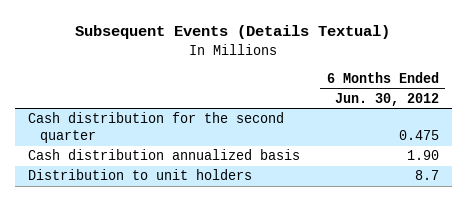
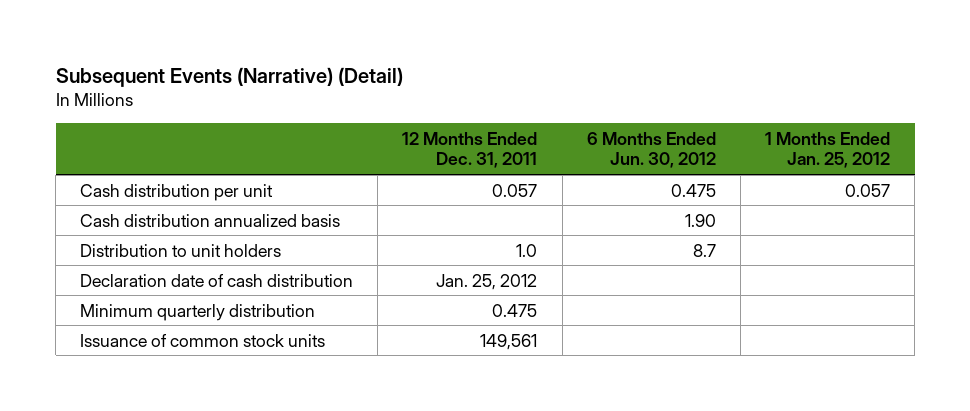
[75,25,391,40] Subsequent Events (Details Textual) -> [55,66,403,87] Subsequent Events (Narrative) (Detail)
none -> [402,131,538,169] 12 Months Ended Dec. 31, 2011
none -> [764,131,890,169] 1 Months Ended Jan. 25, 2012
[28,112,285,144] Cash distribution for the second quarter -> [80,183,274,201] Cash distribution per unit
none -> [80,273,354,287] Declaration date of cash distribution
none -> [80,303,316,321] Minimum quarterly distribution
none -> [80,333,326,347] Issuance of common stock units

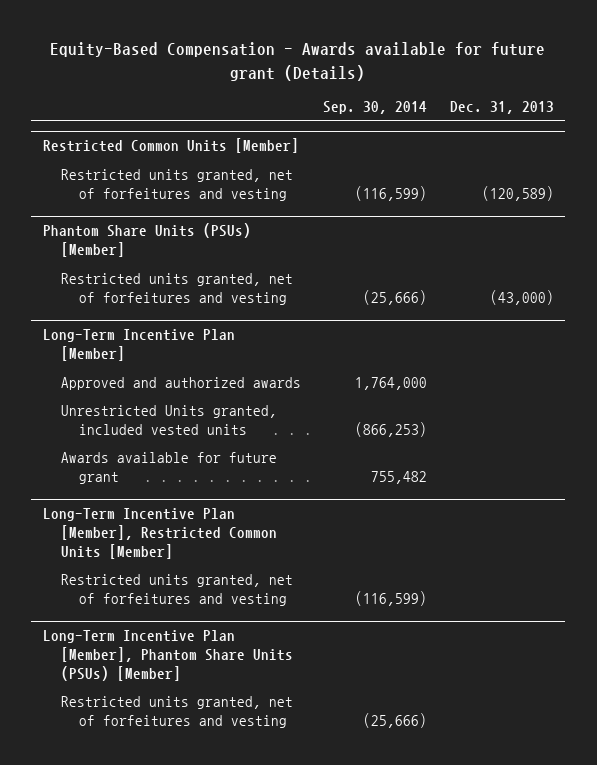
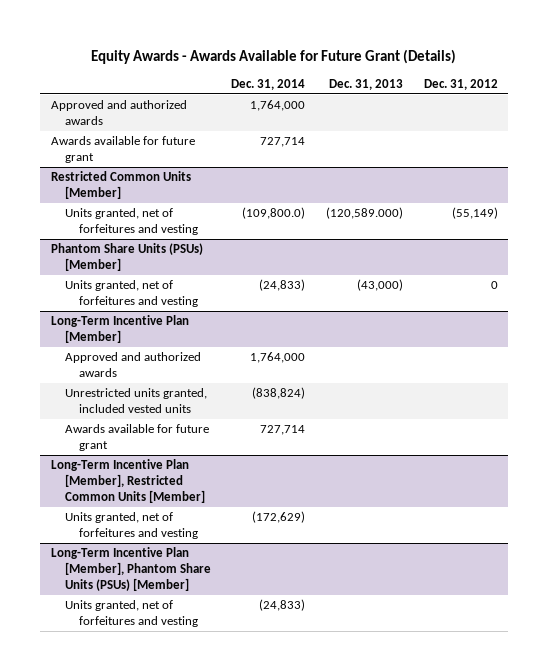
[50,42,546,81] Equity-Based Compensation - Awards available for future grant (Details) -> [91,48,457,64] Equity Awards - Awards Available for Future Grant (Details)
[323,101,428,115] Sep. 30, 2014 -> none
none -> [231,79,306,91] Dec. 31, 2014
none -> [423,79,498,91] Dec. 31, 2012
none -> [50,100,187,126] Approved and authorized awards
none -> [50,136,195,164] Awards available for future grant
[60,168,293,201] Restricted units granted, net of forfeitures and vesting -> [64,208,198,236] Units granted, net of forfeitures and vesting
[482,185,555,201] (120,589) -> [326,207,404,220] (120,589.000)
[60,272,293,305] Restricted units granted, net of forfeitures and vesting -> [64,280,198,308] Units granted, net of forfeitures and vesting
[60,404,277,435] Unrestricted Units granted, included vested units -> [64,388,207,414] Unrestricted units granted, included vested units
[60,573,293,606] Restricted units granted, net of forfeitures and vesting -> [64,512,198,540] Units granted, net of forfeitures and vesting
[60,695,293,728] Restricted units granted, net of forfeitures and vesting -> [64,600,198,628] Units granted, net of forfeitures and vesting

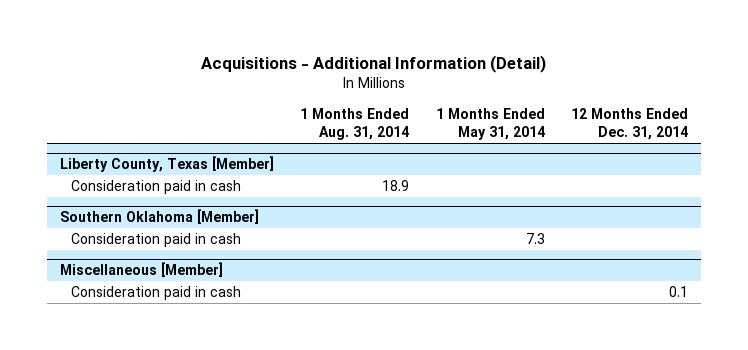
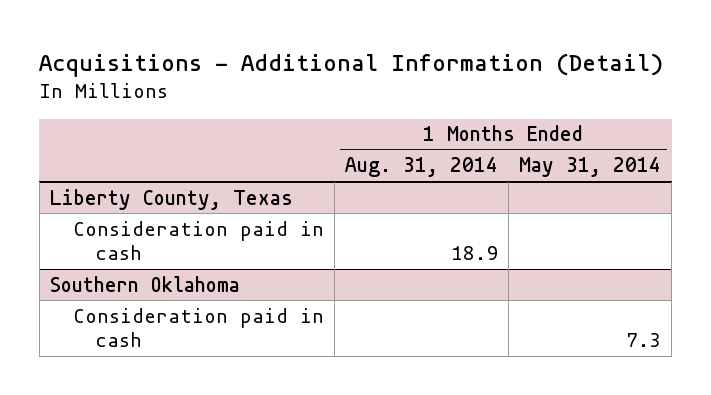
[570,107,688,140] 12 Months Ended Dec. 31, 2014 -> none
[60,156,275,173] Liberty County, Texas [Member] -> [50,188,294,210] Liberty County, Texas
[60,209,260,225] Southern Oklahoma [Member] -> [50,275,241,292] Southern Oklahoma
[60,262,224,278] Miscellaneous [Member] -> none
[71,286,242,301] Consideration paid in cash -> none

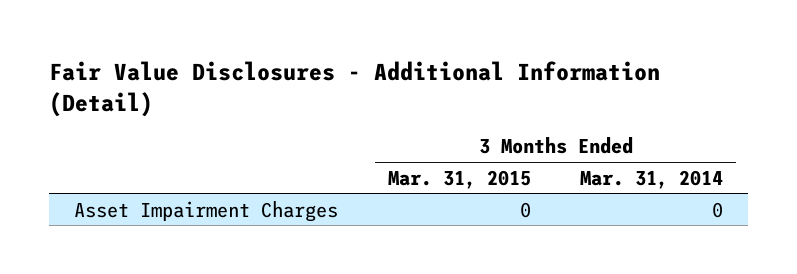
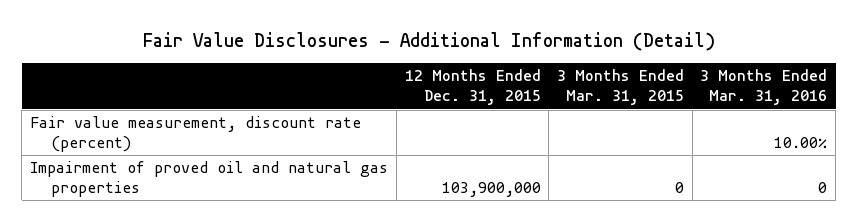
[580,169,724,189] Mar. 31, 2014 -> none
none -> [404,69,541,106] 12 Months Ended Dec. 31, 2015
none -> [700,69,828,106] 3 Months Ended Mar. 31, 2016
none -> [30,116,362,153] Fair value measurement, discount rate (percent)
[73,200,338,222] Asset Impairment Charges -> [30,161,389,198] Impairment of proved oil and natural gas properties

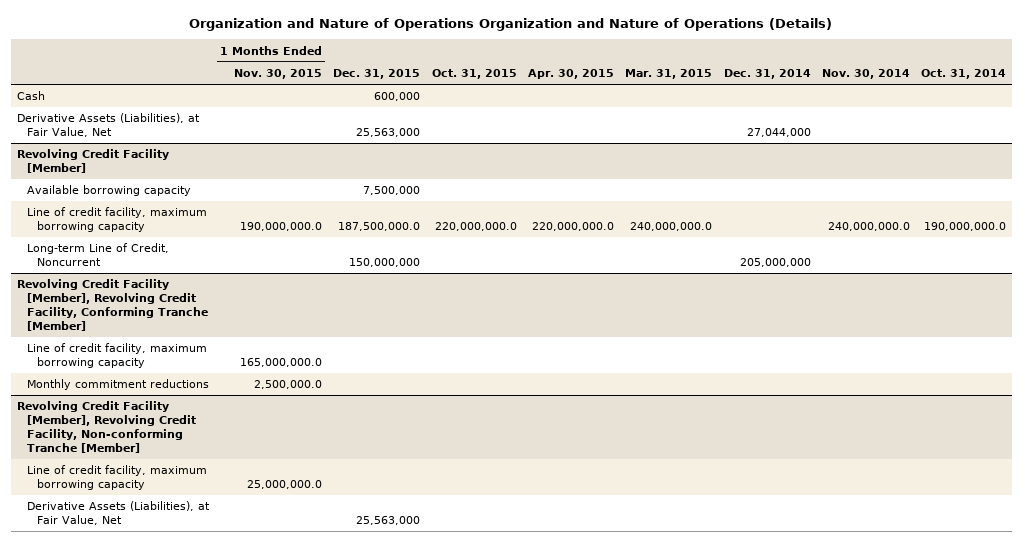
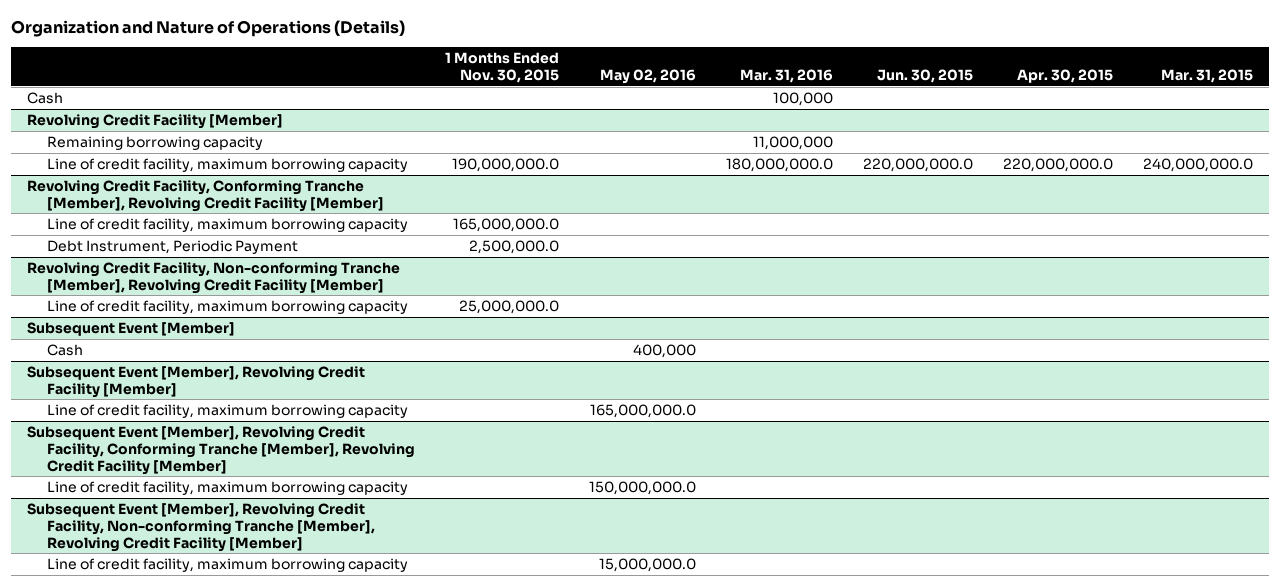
[189,18,833,32] Organization and Nature of Operations Organization and Nature of Operations (Details) -> [11,20,406,38] Organization and Nature of Operations (Details)
[333,69,421,80] Dec. 31, 2015 -> none
[431,69,517,80] Oct. 31, 2015 -> none
[723,69,811,80] Dec. 31, 2014 -> none
[821,69,910,80] Nov. 30, 2014 -> none
[921,69,1007,80] Oct. 31, 2014 -> none
none -> [600,68,697,84] May 02, 2016
none -> [740,68,834,83] Mar. 31, 2016
none -> [877,68,974,83] Jun. 30, 2015
[16,113,200,138] Derivative Assets (Liabilities), at Fair Value, Net -> none
[26,185,191,197] Available borrowing capacity -> [46,135,263,150] Remaining borrowing capacity
[26,243,169,267] Long-term Line of Credit, Noncurrent -> none
[16,279,208,332] Revolving Credit Facility [Member], Revolving Credit Facility, Conforming Tranche [Member] -> [26,179,384,212] Revolving Credit Facility, Conforming Tranche [Member], Revolving Credit Facility [Member]
[26,379,209,391] Monthly commitment reductions -> [46,239,298,254] Debt Instrument, Periodic Payment
[16,401,196,454] Revolving Credit Facility [Member], Revolving Credit Facility, Non-conforming Tranche [Member] -> [26,261,400,294] Revolving Credit Facility, Non-conforming Tranche [Member], Revolving Credit Facility [Member]
[26,501,210,526] Derivative Assets (Liabilities), at Fair Value, Net -> none
none -> [26,321,235,336] Subsequent Event [Member]
none -> [46,343,83,356] Cash
none -> [26,365,365,398] Subsequent Event [Member], Revolving Credit Facility [Member]
none -> [46,403,408,418] Line of credit facility, maximum borrowing capacity
none -> [26,425,415,475] Subsequent Event [Member], Revolving Credit Facility, Conforming Tranche [Member], Revolving Credit Facility [Member]
none -> [46,480,408,495] Line of credit facility, maximum borrowing capacity
none -> [26,502,375,552] Subsequent Event [Member], Revolving Credit Facility, Non-conforming Tranche [Member], Revolving Credit Facility [Member]
none -> [46,557,408,572] Line of credit facility, maximum borrowing capacity

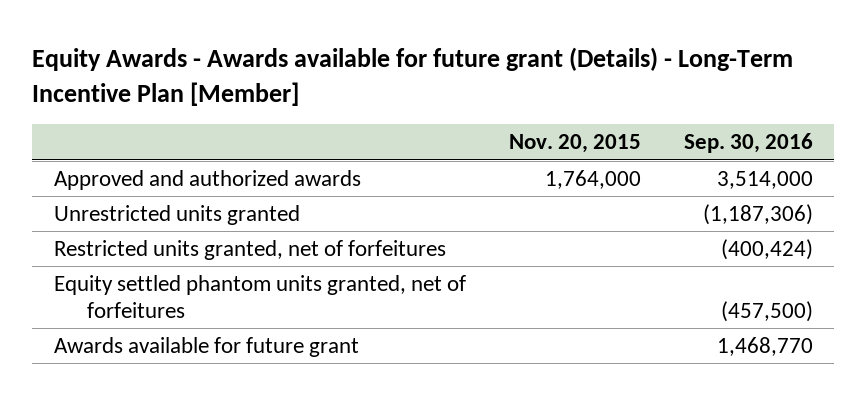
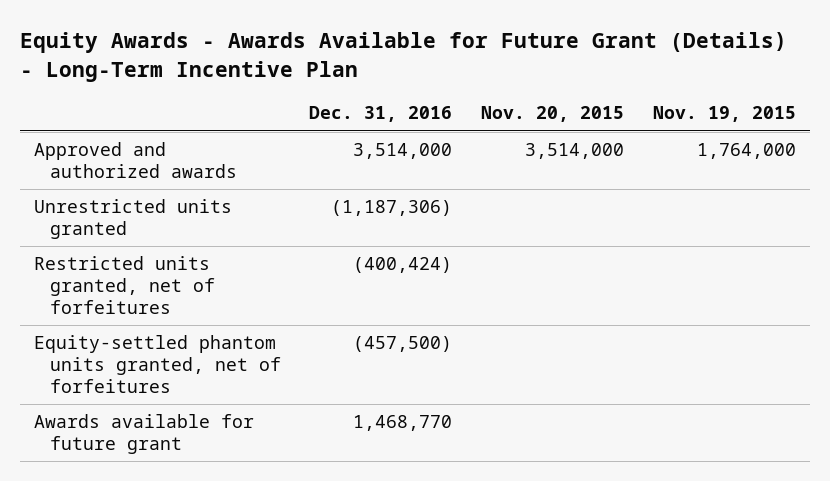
[32,47,794,106] Equity Awards - Awards available for future grant (Details) - Long-Term Incentive Plan [Member] -> [20,32,788,82] Equity Awards - Awards Available for Future Grant (Details) - Long-Term Incentive Plan
[683,133,813,154] Sep. 30, 2016 -> none
none -> [309,106,453,123] Dec. 31, 2016
none -> [652,106,796,123] Nov. 19, 2015
[544,169,641,189] 1,764,000 -> [524,143,624,160] 3,514,000
[53,274,466,318] Equity settled phantom units granted, net of forfeitures -> [34,335,281,393] Equity-settled phantom units granted, net of forfeitures

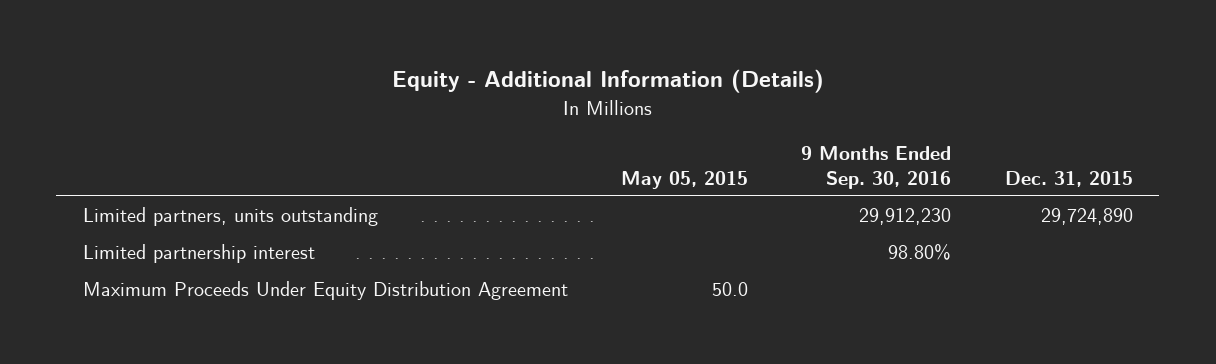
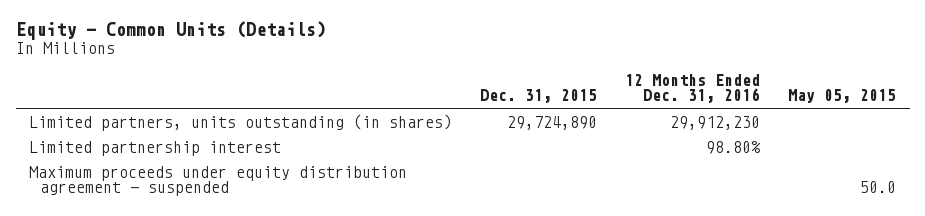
[391,69,824,94] Equity - Additional Information (Details) -> [15,21,326,41] Equity - Common Units (Details)
[801,146,952,189] 9 Months Ended Sep. 30, 2016 -> none
none -> [624,74,760,104] 12 Months Ended Dec. 31, 2016
[82,207,378,227] Limited partners, units outstanding -> [29,113,453,131] Limited partners, units outstanding (in shares)
[82,281,568,301] Maximum Proceeds Under Equity Distribution Agreement -> [29,165,408,197] Maximum proceeds under equity distribution agreement - suspended

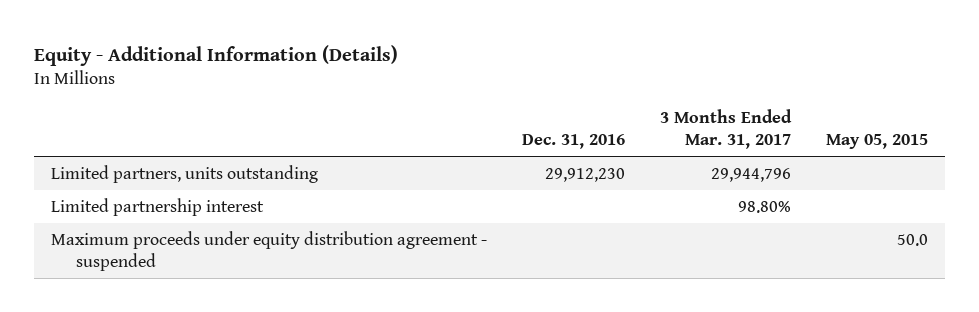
[15,21,326,41] Equity - Common Units (Details) -> [33,44,398,66] Equity - Additional Information (Details)
[480,89,598,104] Dec. 31, 2015 -> none
[624,74,760,104] 12 Months Ended Dec. 31, 2016 -> none
none -> [522,134,626,150] Dec. 31, 2016
none -> [660,109,793,150] 3 Months Ended Mar. 31, 2017
[29,113,453,131] Limited partners, units outstanding (in shares) -> [51,164,319,183] Limited partners, units outstanding

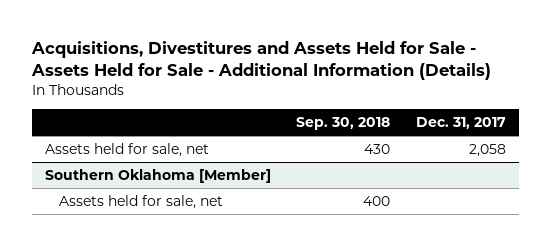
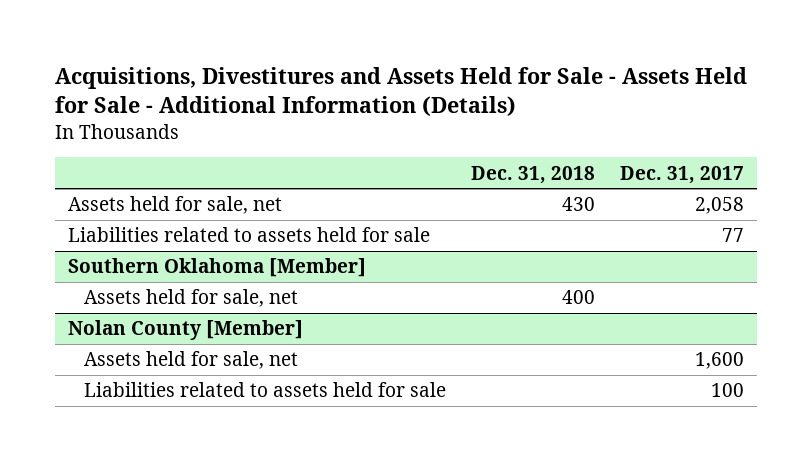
[296,117,391,131] Sep. 30, 2018 -> none
none -> [471,165,596,184] Dec. 31, 2018
none -> [67,227,430,243] Liabilities related to assets held for sale
none -> [67,320,303,341] Nolan County [Member]
none -> [83,351,298,370] Assets held for sale, net
none -> [83,382,446,398] Liabilities related to assets held for sale

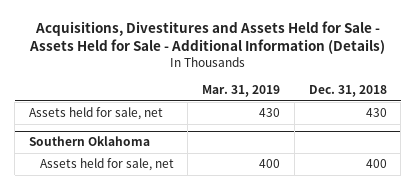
[620,165,745,184] Dec. 31, 2017 -> none
none -> [202,85,281,98] Mar. 31, 2019
[67,227,430,243] Liabilities related to assets held for sale -> none
[67,258,366,278] Southern Oklahoma [Member] -> [29,136,151,147] Southern Oklahoma
[67,320,303,341] Nolan County [Member] -> none
[83,351,298,370] Assets held for sale, net -> none
[83,382,446,398] Liabilities related to assets held for sale -> none

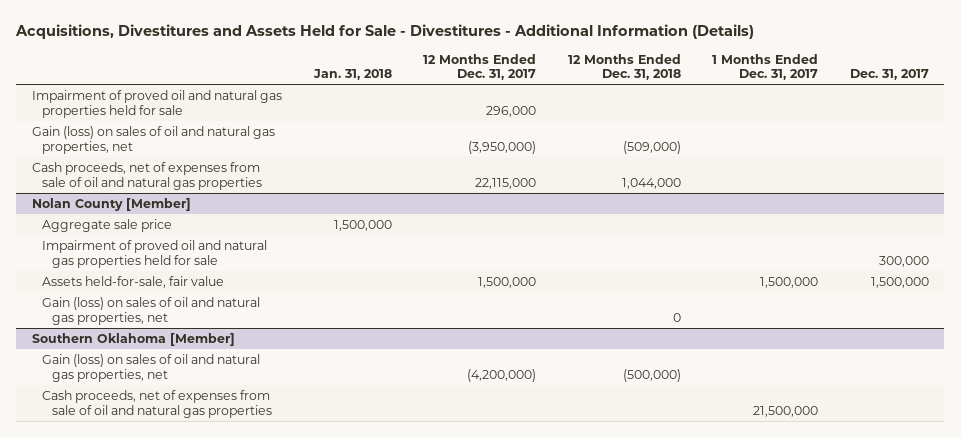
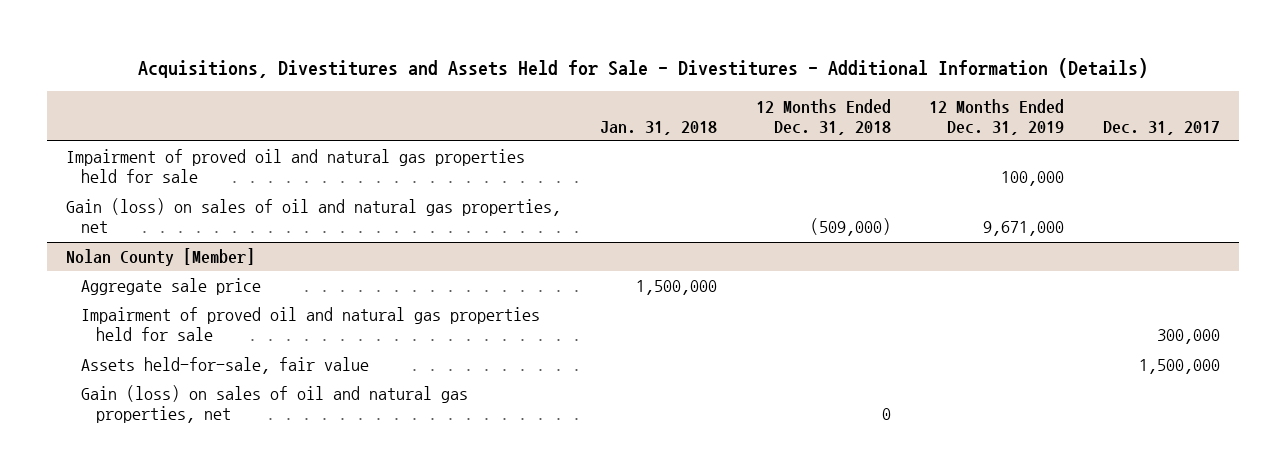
[423,53,537,81] 12 Months Ended Dec. 31, 2017 -> none
[712,53,819,81] 1 Months Ended Dec. 31, 2017 -> none
none -> [929,98,1065,135] 12 Months Ended Dec. 31, 2019
[32,161,263,190] Cash proceeds, net of expenses from sale of oil and natural gas properties -> none
[32,332,236,346] Southern Oklahoma [Member] -> none
[42,353,261,382] Gain (loss) on sales of oil and natural gas properties, net -> none
[42,389,273,418] Cash proceeds, net of expenses from sale of oil and natural gas properties -> none

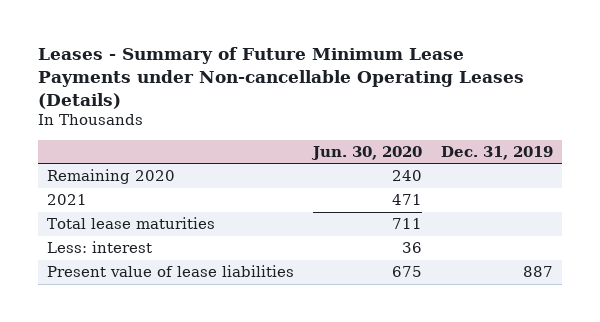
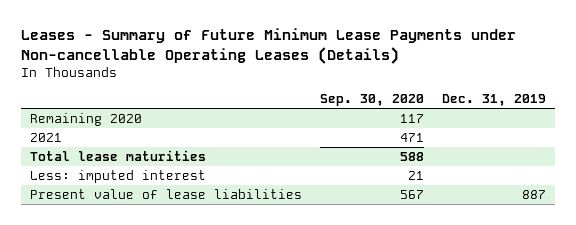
[310,145,422,160] Jun. 30, 2020 -> none
none -> [320,94,425,107] Sep. 30, 2020
[47,241,153,254] Less: interest -> [30,169,207,183] Less: imputed interest

